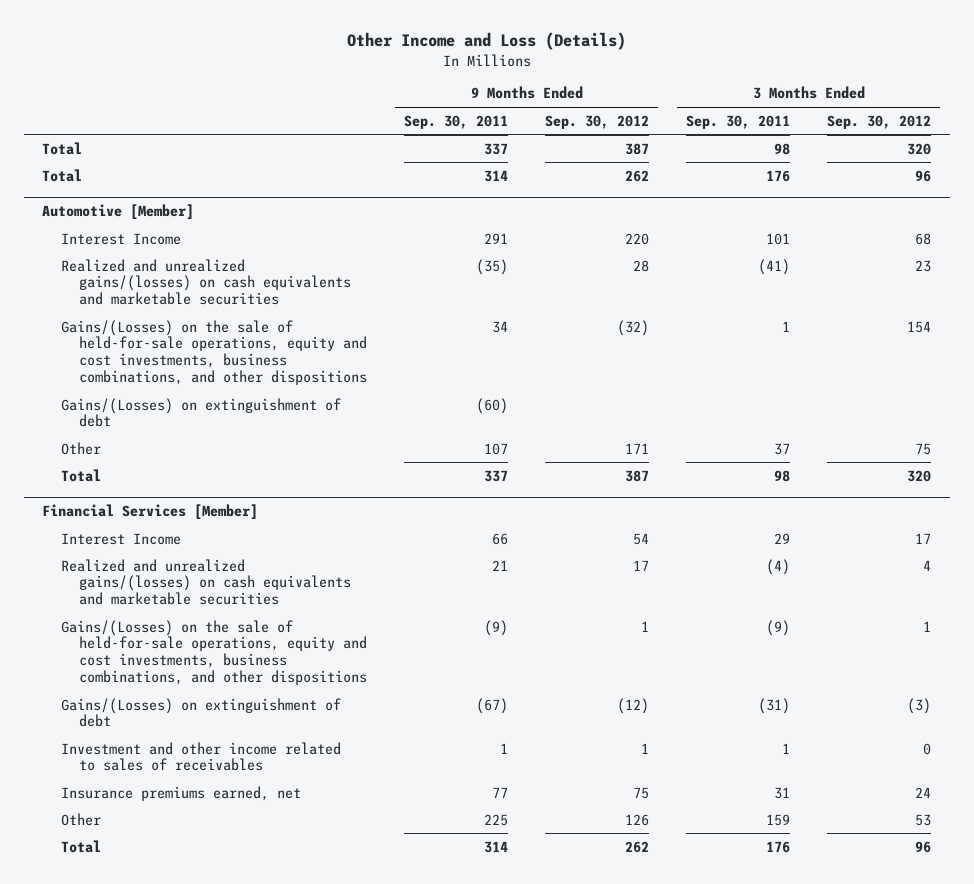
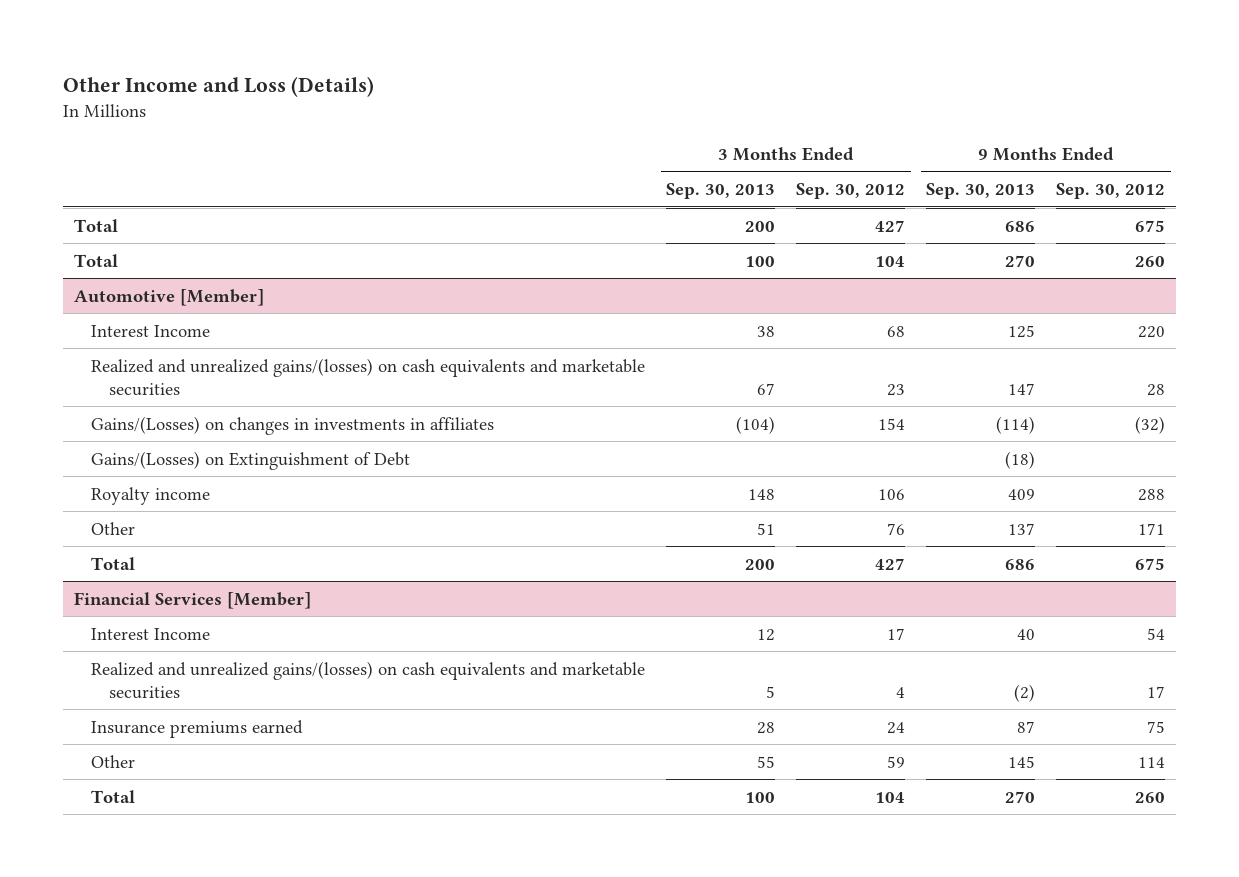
[404,114,509,129] Sep. 30, 2011 -> none
[686,114,791,129] Sep. 30, 2011 -> none
none -> [666,183,776,200] Sep. 30, 2013
none -> [926,183,1036,200] Sep. 30, 2013
[625,142,650,155] 387 -> [1135,219,1166,232] 675
[907,142,932,155] 320 -> [875,219,906,232] 427
[625,169,650,182] 262 -> [1135,255,1166,267] 260
[915,169,932,182] 96 -> [875,255,906,267] 104
[60,319,368,385] Gains/(Losses) on the sale of held-for-sale operations, equity and cost investments, business combinations, and other dispositions -> [91,415,495,435] Gains/(Losses) on changes in investments in affiliates
[60,397,341,428] Gains/(Losses) on extinguishment of debt -> [91,450,411,470] Gains/(Losses) on Extinguishment of Debt
none -> [91,486,211,505] Royalty income
[915,442,932,455] 75 -> [887,522,906,535] 76
[625,469,650,482] 387 -> [1135,557,1166,570] 675
[907,469,932,482] 320 -> [875,557,906,570] 427
[60,619,368,685] Gains/(Losses) on the sale of held-for-sale operations, equity and cost investments, business combinations, and other dispositions -> none
[60,697,341,728] Gains/(Losses) on extinguishment of debt -> none
[60,741,341,772] Investment and other income related to sales of receivables -> none
[60,785,301,801] Insurance premiums earned, net -> [91,719,304,738] Insurance premiums earned
[625,813,650,826] 126 -> [1138,756,1166,768] 114
[915,813,932,826] 53 -> [887,755,906,768] 59
[625,840,650,853] 262 -> [1135,791,1166,803] 260
[915,840,932,853] 96 -> [875,791,906,803] 104

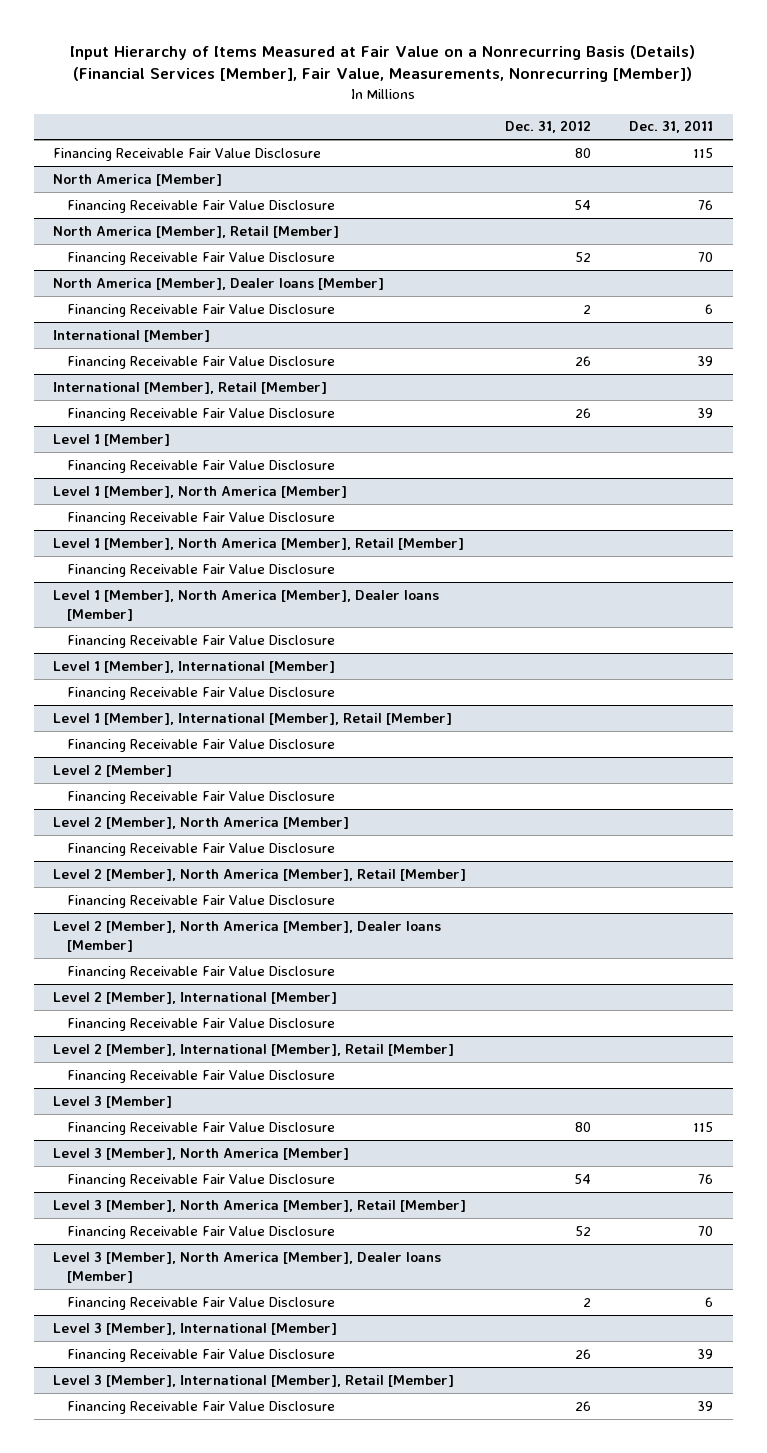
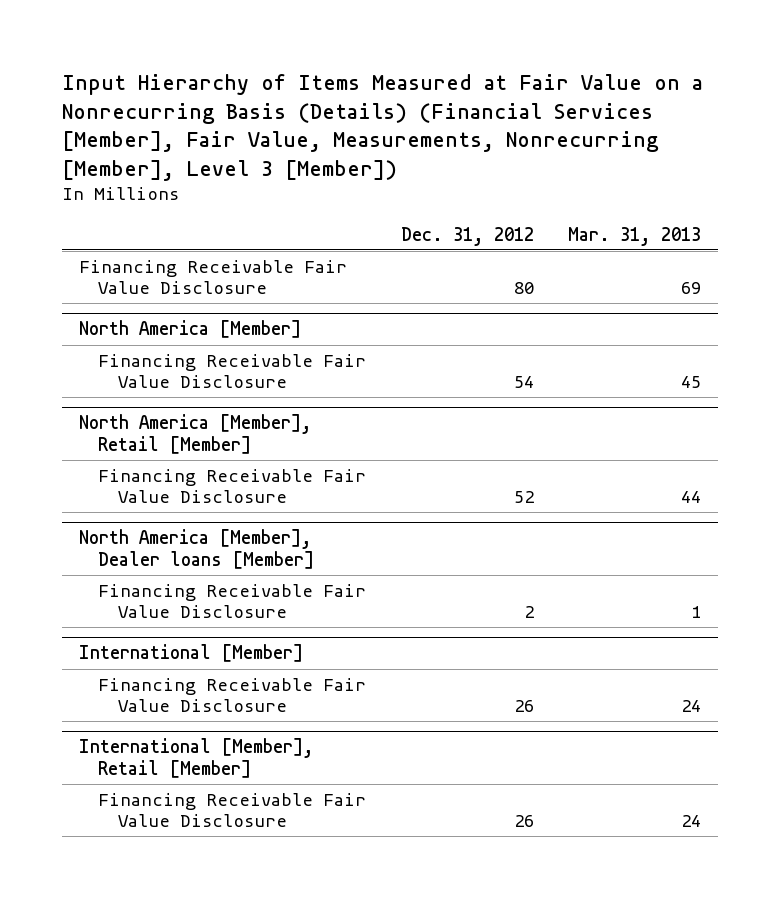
[70,44,696,83] Input Hierarchy of Items Measured at Fair Value on a Nonrecurring Basis (Details) (Financial Services [Member], Fair Value, Measurements, Nonrecurring [Member]) -> [61,74,703,181] Input Hierarchy of Items Measured at Fair Value on a Nonrecurring Basis (Details) (Financial Services [Member], Fair Value, Measurements, Nonrecurring [Member], Level 3 [Member])
[629,120,714,134] Dec. 31, 2011 -> none
none -> [567,226,701,246] Mar. 31, 2013
[53,433,171,446] Level 1 [Member] -> none
[66,459,335,473] Financing Receivable Fair Value Disclosure -> none
[53,485,348,498] Level 1 [Member], North America [Member] -> none
[66,511,335,525] Financing Receivable Fair Value Disclosure -> none
[53,537,465,550] Level 1 [Member], North America [Member], Retail [Member] -> none
[66,563,335,577] Financing Receivable Fair Value Disclosure -> none
[53,589,440,621] Level 1 [Member], North America [Member], Dealer loans [Member] -> none
[66,634,335,648] Financing Receivable Fair Value Disclosure -> none
[53,660,336,673] Level 1 [Member], International [Member] -> none
[66,686,335,700] Financing Receivable Fair Value Disclosure -> none
[53,712,453,725] Level 1 [Member], International [Member], Retail [Member] -> none
[66,738,335,752] Financing Receivable Fair Value Disclosure -> none
[53,764,173,777] Level 2 [Member] -> none
[66,790,335,804] Financing Receivable Fair Value Disclosure -> none
[53,816,350,829] Level 2 [Member], North America [Member] -> none
[66,842,335,856] Financing Receivable Fair Value Disclosure -> none
[53,868,467,881] Level 2 [Member], North America [Member], Retail [Member] -> none
[66,894,335,908] Financing Receivable Fair Value Disclosure -> none
[53,920,442,952] Level 2 [Member], North America [Member], Dealer loans [Member] -> none
[66,965,335,979] Financing Receivable Fair Value Disclosure -> none
[53,991,338,1004] Level 2 [Member], International [Member] -> none
[66,1017,335,1031] Financing Receivable Fair Value Disclosure -> none
[53,1043,455,1056] Level 2 [Member], International [Member], Retail [Member] -> none
[66,1069,335,1083] Financing Receivable Fair Value Disclosure -> none
[53,1095,173,1108] Level 3 [Member] -> none
[66,1121,335,1135] Financing Receivable Fair Value Disclosure -> none
[53,1147,350,1160] Level 3 [Member], North America [Member] -> none
[66,1173,335,1187] Financing Receivable Fair Value Disclosure -> none
[53,1199,467,1212] Level 3 [Member], North America [Member], Retail [Member] -> none
[66,1225,335,1239] Financing Receivable Fair Value Disclosure -> none
[53,1251,442,1283] Level 3 [Member], North America [Member], Dealer loans [Member] -> none
[66,1296,335,1310] Financing Receivable Fair Value Disclosure -> none
[53,1322,338,1335] Level 3 [Member], International [Member] -> none
[66,1348,335,1362] Financing Receivable Fair Value Disclosure -> none
[53,1374,455,1387] Level 3 [Member], International [Member], Retail [Member] -> none
[66,1400,335,1414] Financing Receivable Fair Value Disclosure -> none

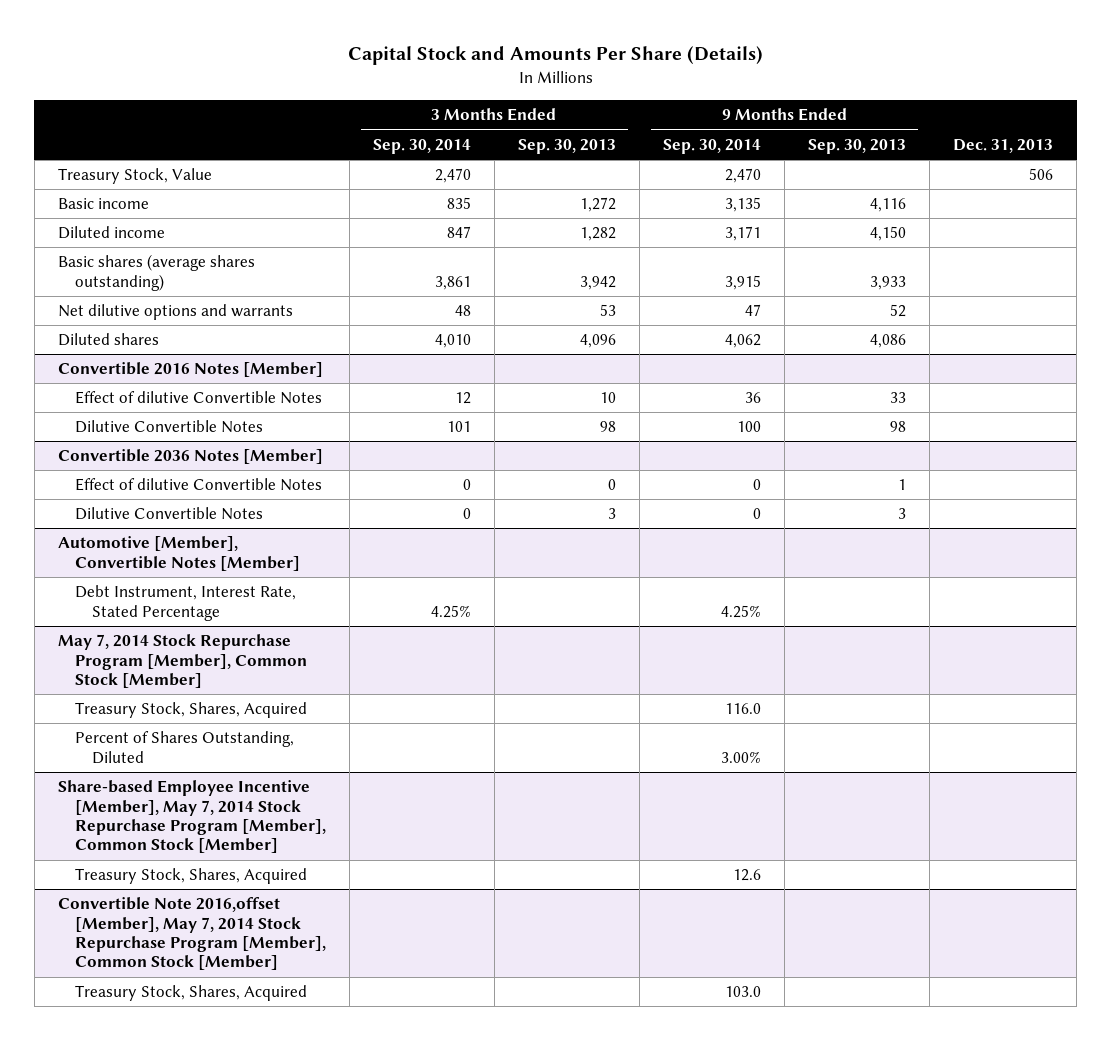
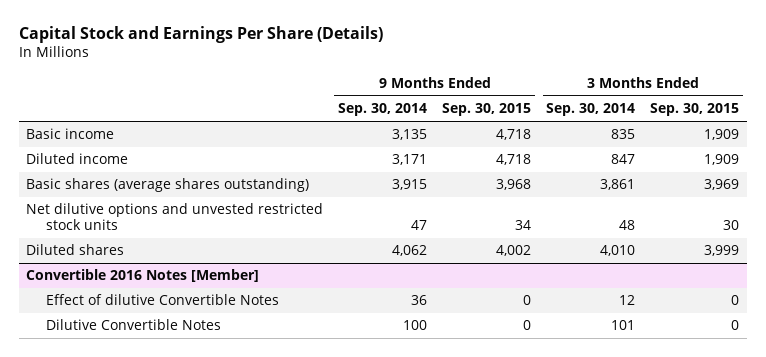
[347,46,763,66] Capital Stock and Amounts Per Share (Details) -> [18,26,383,44] Capital Stock and Earnings Per Share (Details)
[517,138,616,154] Sep. 30, 2013 -> none
[808,138,907,154] Sep. 30, 2013 -> none
[953,138,1054,153] Dec. 31, 2013 -> none
none -> [442,103,532,117] Sep. 30, 2015
none -> [650,103,740,117] Sep. 30, 2015
[57,168,212,185] Treasury Stock, Value -> none
[57,304,293,321] Net dilutive options and warrants -> [26,203,324,231] Net dilutive options and unvested restricted stock units
[57,449,323,465] Convertible 2036 Notes [Member] -> none
[74,478,322,492] Effect of dilutive Convertible Notes -> none
[74,507,263,521] Dilutive Convertible Notes -> none
[57,536,300,571] Automotive [Member], Convertible Notes [Member] -> none
[74,585,296,621] Debt Instrument, Interest Rate, Stated Percentage -> none
[57,634,307,688] May 7, 2014 Stock Repurchase Program [Member], Common Stock [Member] -> none
[74,702,307,719] Treasury Stock, Shares, Acquired -> none
[74,731,294,764] Percent of Shares Outstanding, Diluted -> none
[57,780,326,854] Share-based Employee Incentive [Member], May 7, 2014 Stock Repurchase Program [Member], Common Stock [Member] -> none
[74,868,307,885] Treasury Stock, Shares, Acquired -> none
[57,897,326,971] Convertible Note 2016,offset [Member], May 7, 2014 Stock Repurchase Program [Member], Common Stock [Member] -> none
[74,985,307,1002] Treasury Stock, Shares, Acquired -> none

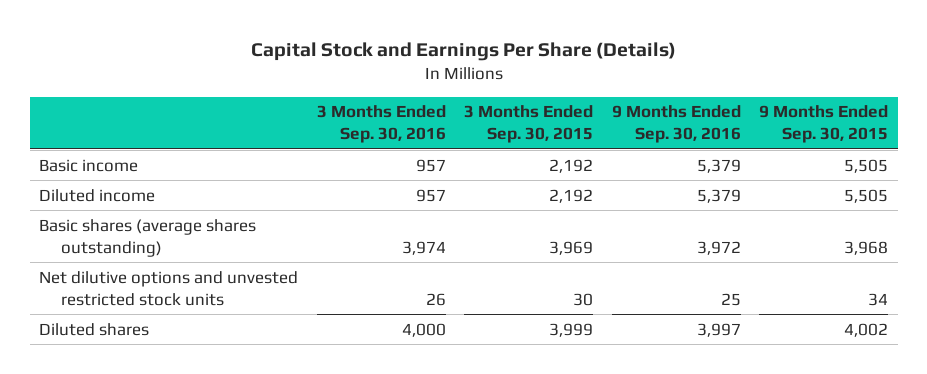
[338,103,428,117] Sep. 30, 2014 -> none
[546,103,636,117] Sep. 30, 2014 -> none
none -> [316,105,446,144] 3 Months Ended Sep. 30, 2016
none -> [611,105,741,144] 9 Months Ended Sep. 30, 2016
[496,129,532,141] 4,718 -> [844,158,889,173] 5,505
[704,129,740,141] 1,909 -> [549,158,594,173] 2,192
[496,154,532,166] 4,718 -> [844,188,889,203] 5,505
[704,154,740,166] 1,909 -> [549,188,594,203] 2,192
[26,269,260,283] Convertible 2016 Notes [Member] -> none
[45,294,279,306] Effect of dilutive Convertible Notes -> none
[45,319,221,331] Dilutive Convertible Notes -> none

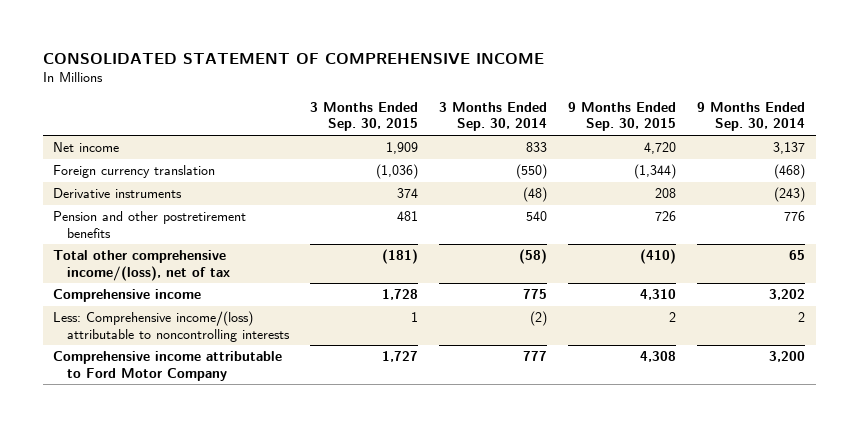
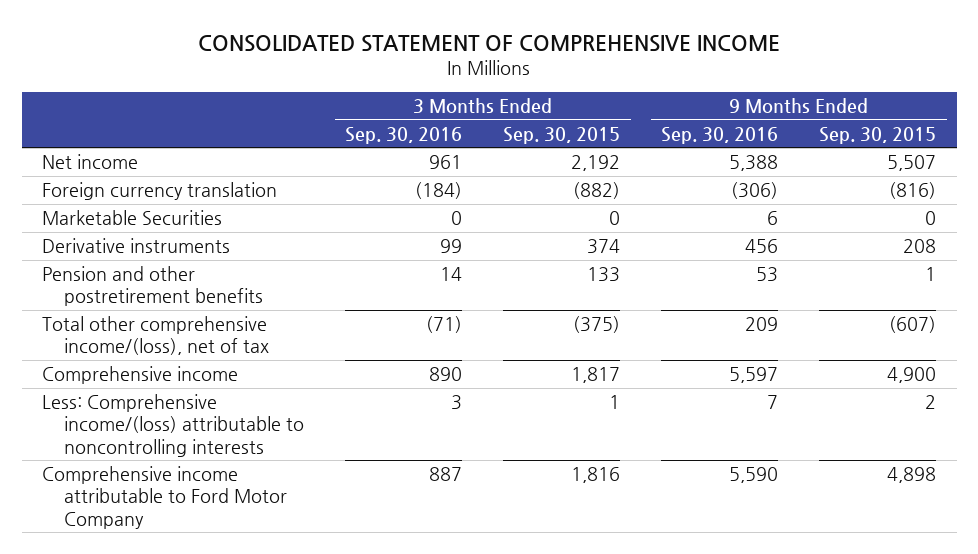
[439,101,548,132] 3 Months Ended Sep. 30, 2014 -> none
[697,101,806,132] 9 Months Ended Sep. 30, 2014 -> none
none -> [345,126,463,144] Sep. 30, 2016
none -> [661,126,779,144] Sep. 30, 2016
[385,142,418,155] 1,909 -> [571,155,621,172] 2,192
[644,142,677,155] 4,720 -> [887,155,937,172] 5,507
[375,164,418,180] (1,036) -> [573,182,621,200] (882)
[634,164,677,180] (1,344) -> [889,182,937,200] (816)
none -> [42,210,223,226] Marketable Securities
[396,211,418,222] 481 -> [587,267,621,283] 133
[655,211,677,222] 726 -> [925,267,937,282] 1
[381,249,418,265] (181) -> [573,316,621,334] (375)
[640,249,677,265] (410) -> [889,316,937,334] (607)
[381,289,418,301] 1,728 -> [571,367,621,384] 1,817
[640,289,677,301] 4,310 -> [887,367,937,384] 4,900
[381,351,418,363] 1,727 -> [571,467,621,484] 1,816
[640,351,677,363] 4,308 -> [887,467,937,484] 4,898

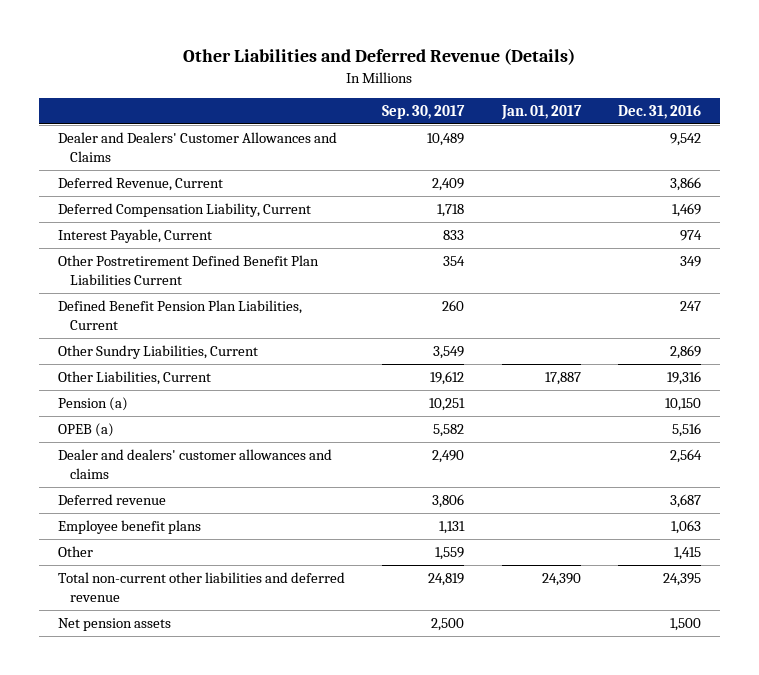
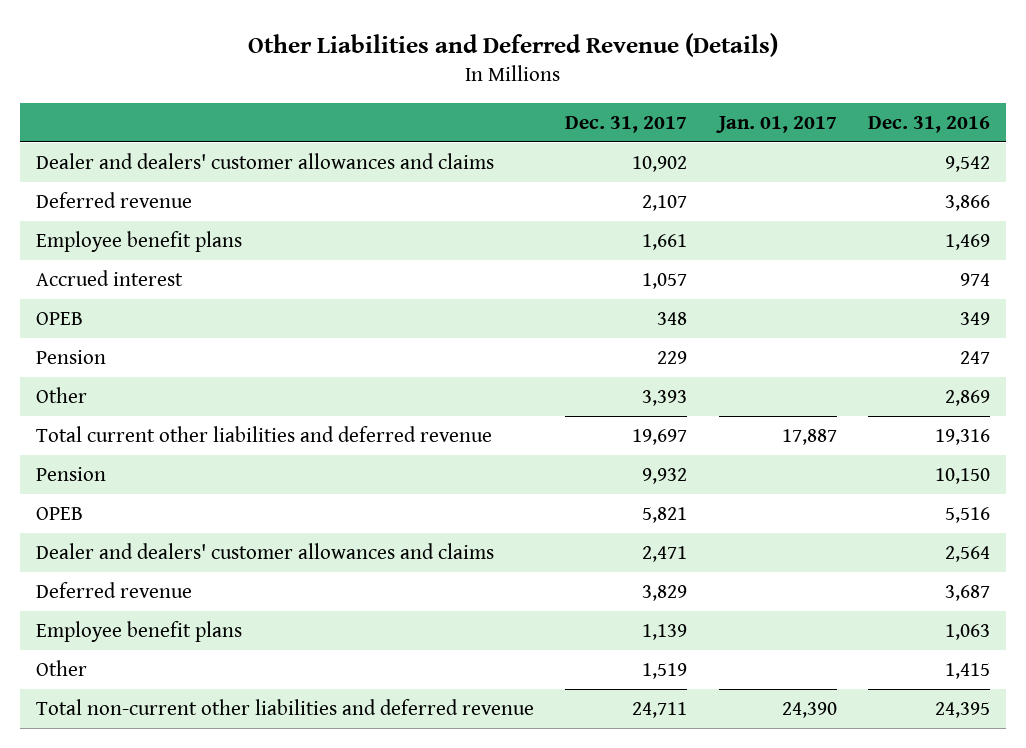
[382,104,466,119] Sep. 30, 2017 -> none
none -> [565,115,688,133] Dec. 31, 2017
[57,132,337,162] Dealer and Dealers' Customer Allowances and Claims -> [35,153,494,170] Dealer and dealers' customer allowances and claims
[57,177,223,192] Deferred Revenue, Current -> [35,192,192,209] Deferred revenue
[57,203,311,218] Deferred Compensation Liability, Current -> [35,231,242,253] Employee benefit plans
[57,229,212,244] Interest Payable, Current -> [35,270,183,287] Accrued interest
[57,255,319,285] Other Postretirement Defined Benefit Plan Liabilities Current -> [35,312,83,326] OPEB
[57,300,302,330] Defined Benefit Pension Plan Liabilities, Current -> [35,350,106,365] Pension
[57,345,258,360] Other Sundry Liabilities, Current -> [35,387,87,404] Other
[57,371,211,386] Other Liabilities, Current -> [35,426,492,443] Total current other liabilities and deferred revenue
[57,397,128,412] Pension (a) -> [35,467,106,482] Pension
[57,423,114,438] OPEB (a) -> [35,507,83,521] OPEB
[57,618,171,632] Net pension assets -> none

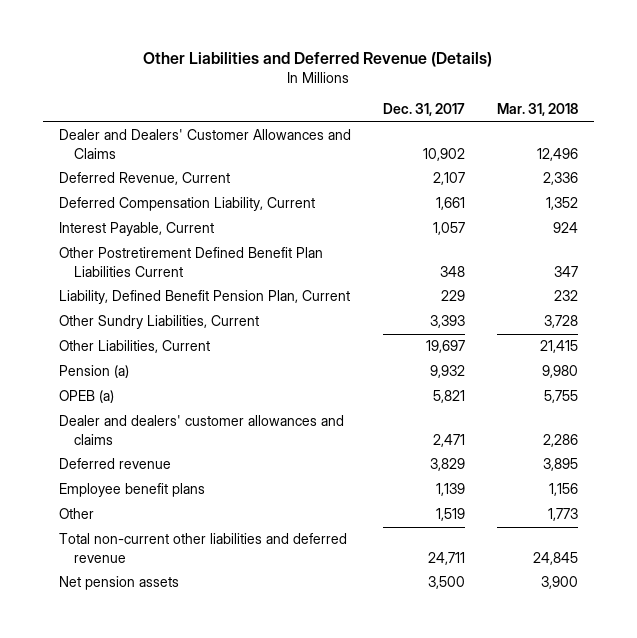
[715,115,837,133] Jan. 01, 2017 -> none
[868,115,991,133] Dec. 31, 2016 -> none
none -> [496,103,578,117] Mar. 31, 2018
[35,153,494,170] Dealer and dealers' customer allowances and claims -> [58,129,351,159] Dealer and Dealers' Customer Allowances and Claims
[35,192,192,209] Deferred revenue -> [58,172,230,186] Deferred Revenue, Current
[35,231,242,253] Employee benefit plans -> [58,197,315,212] Deferred Compensation Liability, Current
[35,270,183,287] Accrued interest -> [58,222,214,237] Interest Payable, Current
[35,312,83,326] OPEB -> [58,247,323,277] Other Postretirement Defined Benefit Plan Liabilities Current
[35,350,106,365] Pension -> [58,290,350,305] Liability, Defined Benefit Pension Plan, Current
[35,387,87,404] Other -> [58,315,259,330] Other Sundry Liabilities, Current
[35,426,492,443] Total current other liabilities and deferred revenue -> [58,340,210,354] Other Liabilities, Current
[35,467,106,482] Pension -> [58,365,129,379] Pension (a)
[35,507,83,521] OPEB -> [58,390,114,404] OPEB (a)
none -> [58,576,179,591] Net pension assets

